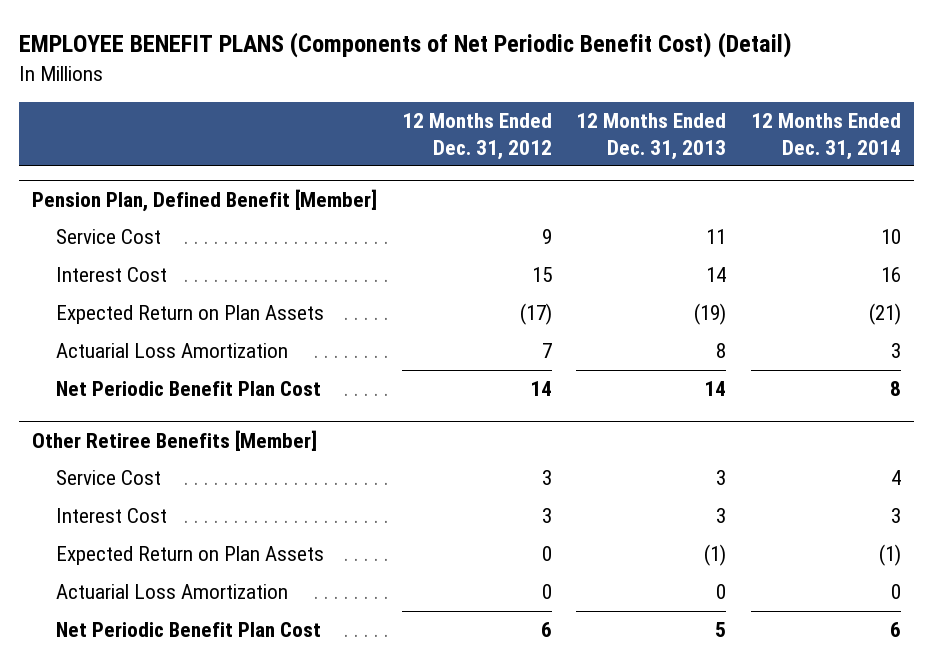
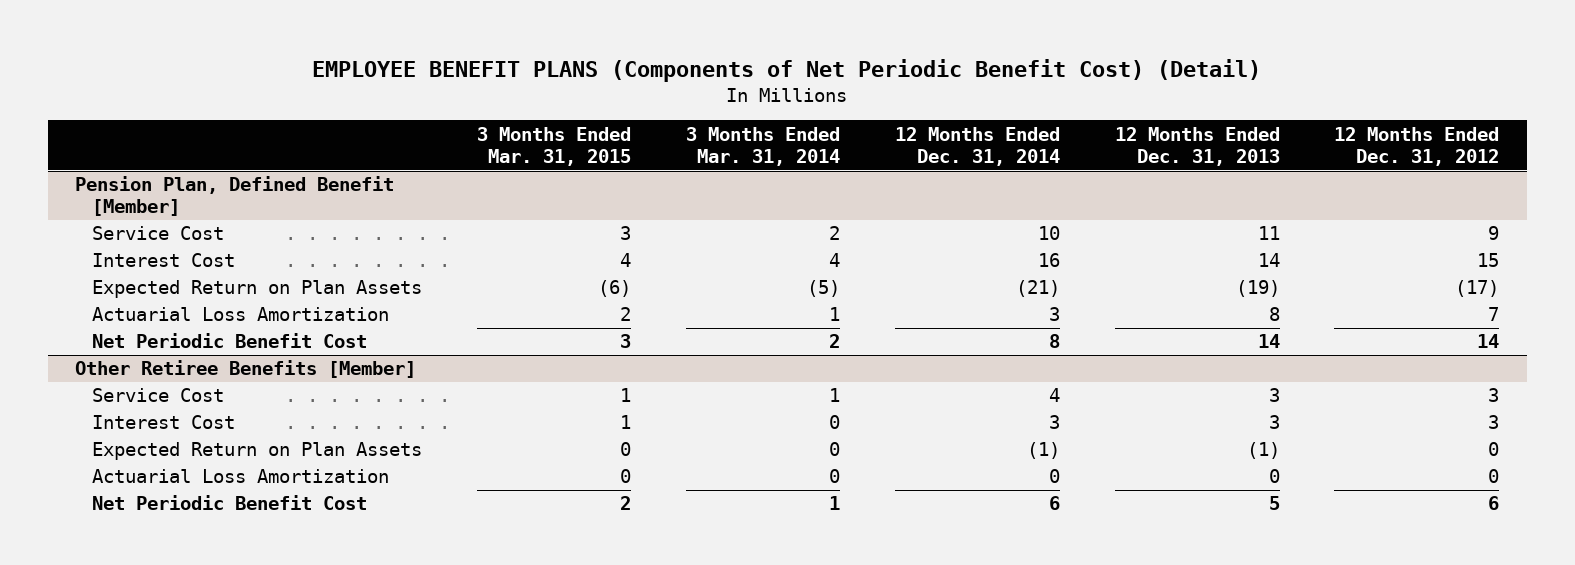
none -> [477,126,632,166] 3 Months Ended Mar. 31, 2015
none -> [686,126,841,166] 3 Months Ended Mar. 31, 2014
[55,381,321,397] Net Periodic Benefit Plan Cost -> [92,333,368,349] Net Periodic Benefit Cost
[55,622,321,638] Net Periodic Benefit Plan Cost -> [92,495,368,511] Net Periodic Benefit Cost

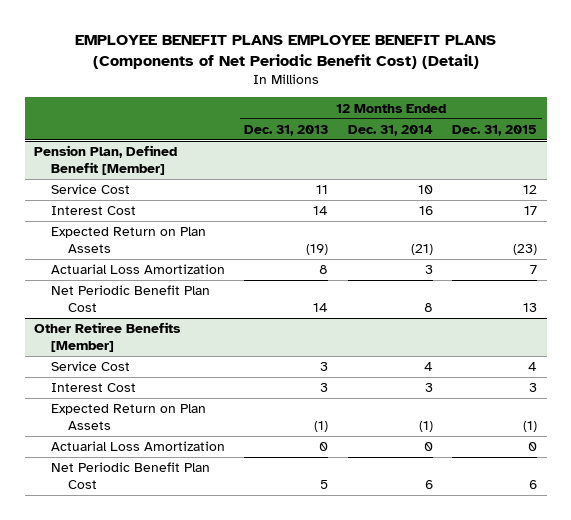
[312,58,1262,82] EMPLOYEE BENEFIT PLANS (Components of Net Periodic Benefit Cost) (Detail) -> [74,35,496,70] EMPLOYEE BENEFIT PLANS EMPLOYEE BENEFIT PLANS (Components of Net Periodic Benefit Cost) (Detail)
[477,126,632,166] 3 Months Ended Mar. 31, 2015 -> none
[686,126,841,166] 3 Months Ended Mar. 31, 2014 -> none
[1334,126,1500,166] 12 Months Ended Dec. 31, 2012 -> none
none -> [451,124,537,136] Dec. 31, 2015
[92,333,368,349] Net Periodic Benefit Cost -> [51,285,211,313] Net Periodic Benefit Plan Cost
[92,495,368,511] Net Periodic Benefit Cost -> [51,462,211,490] Net Periodic Benefit Plan Cost

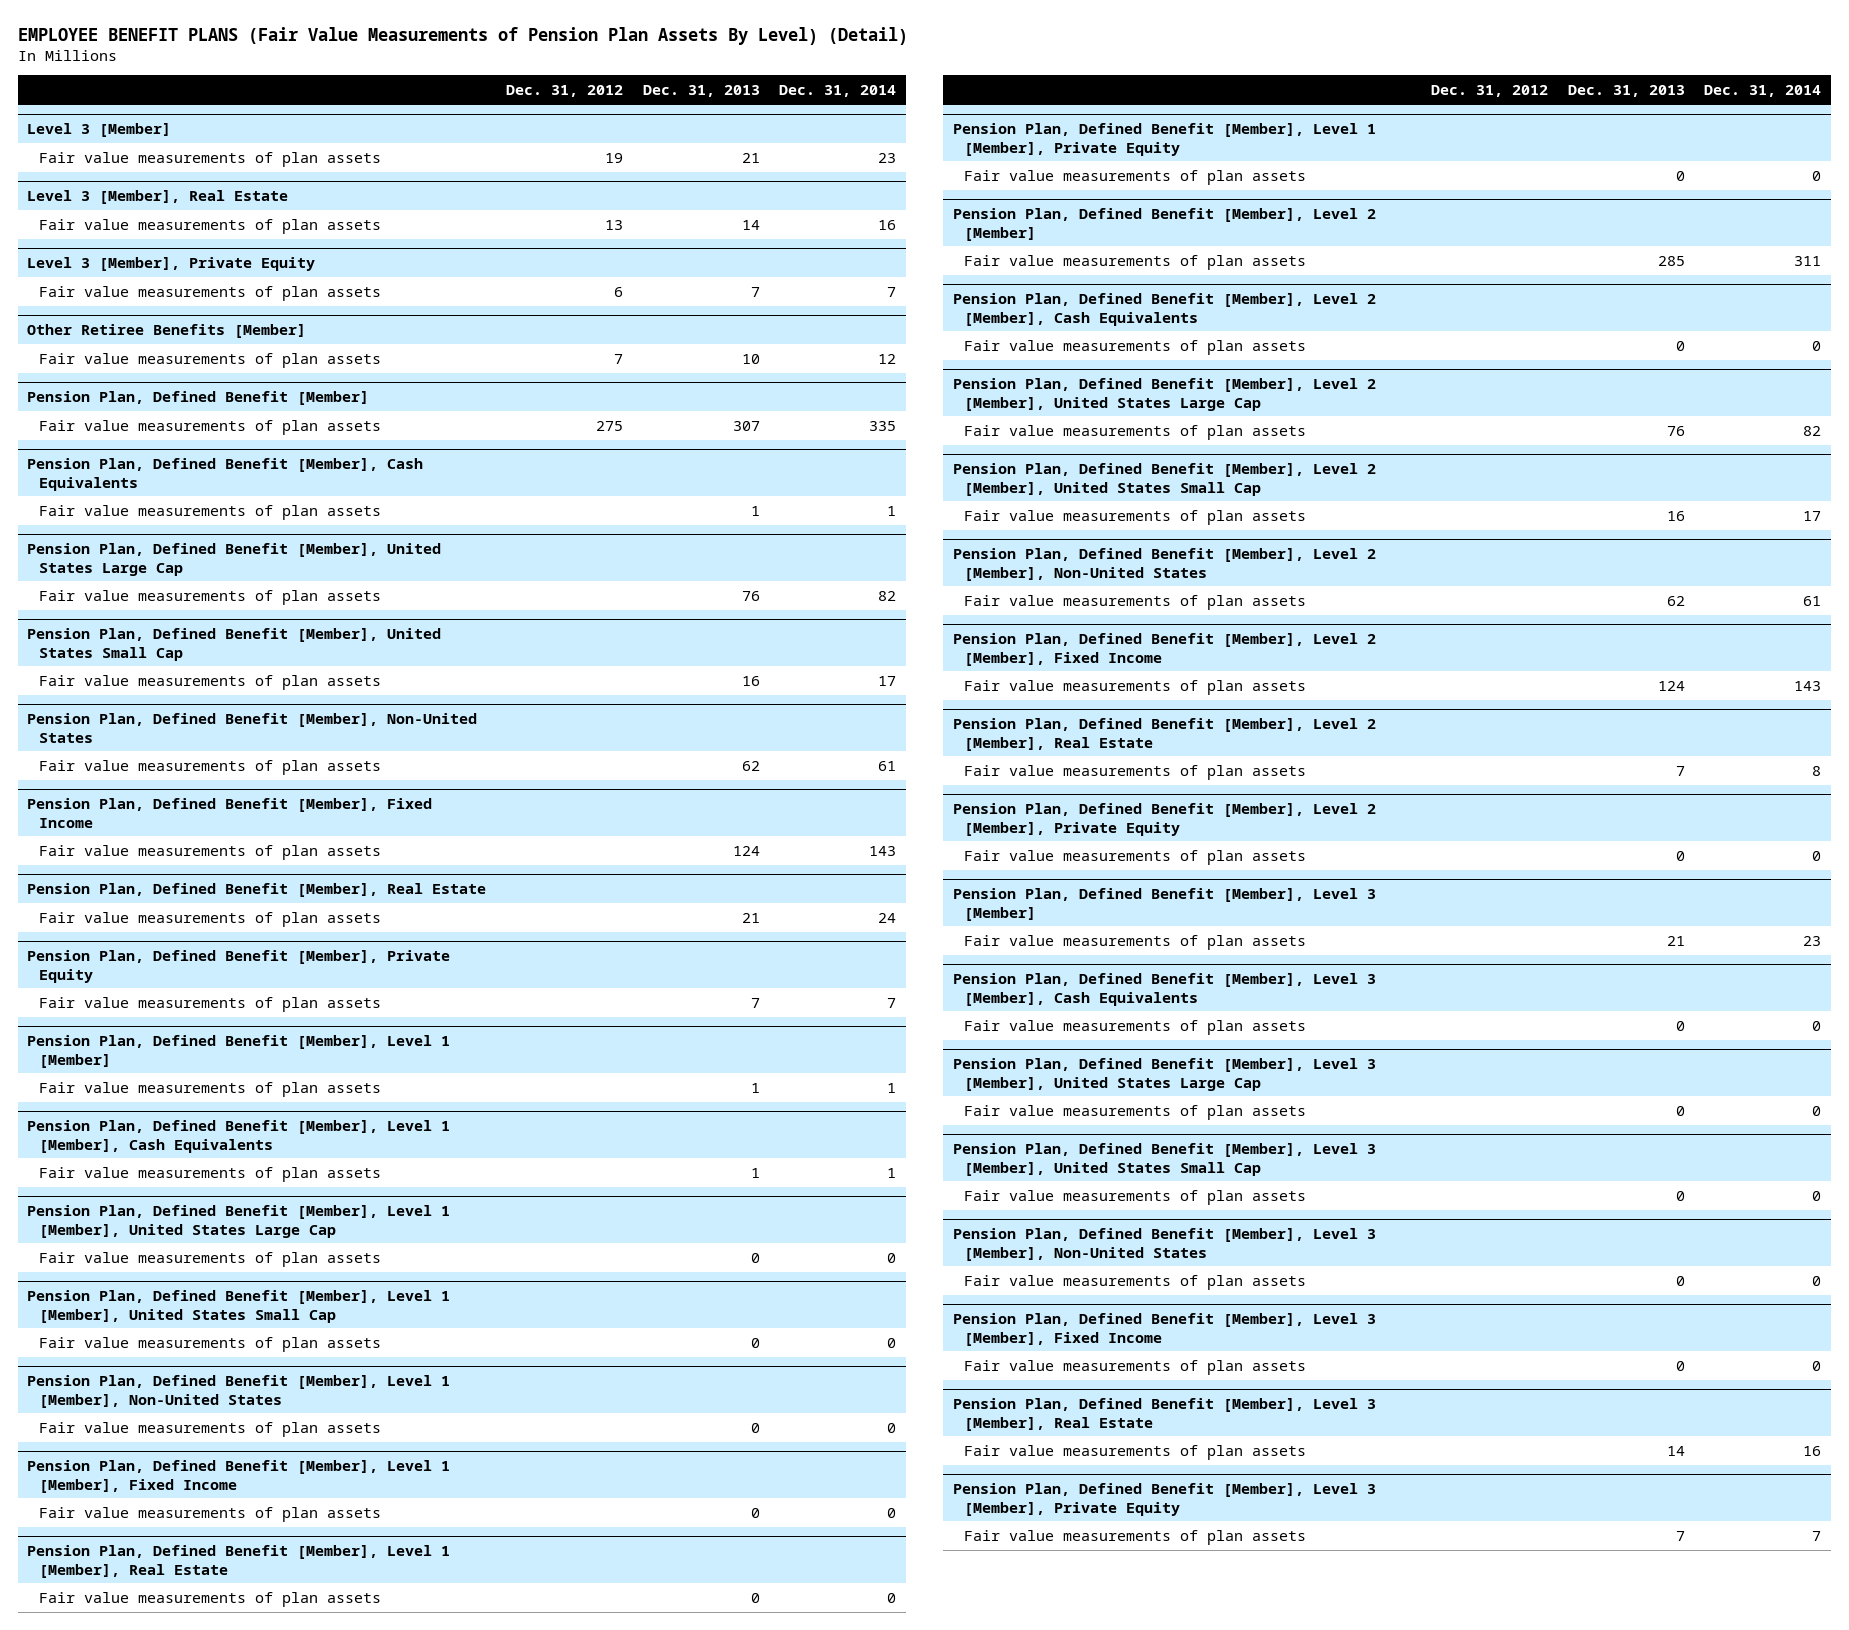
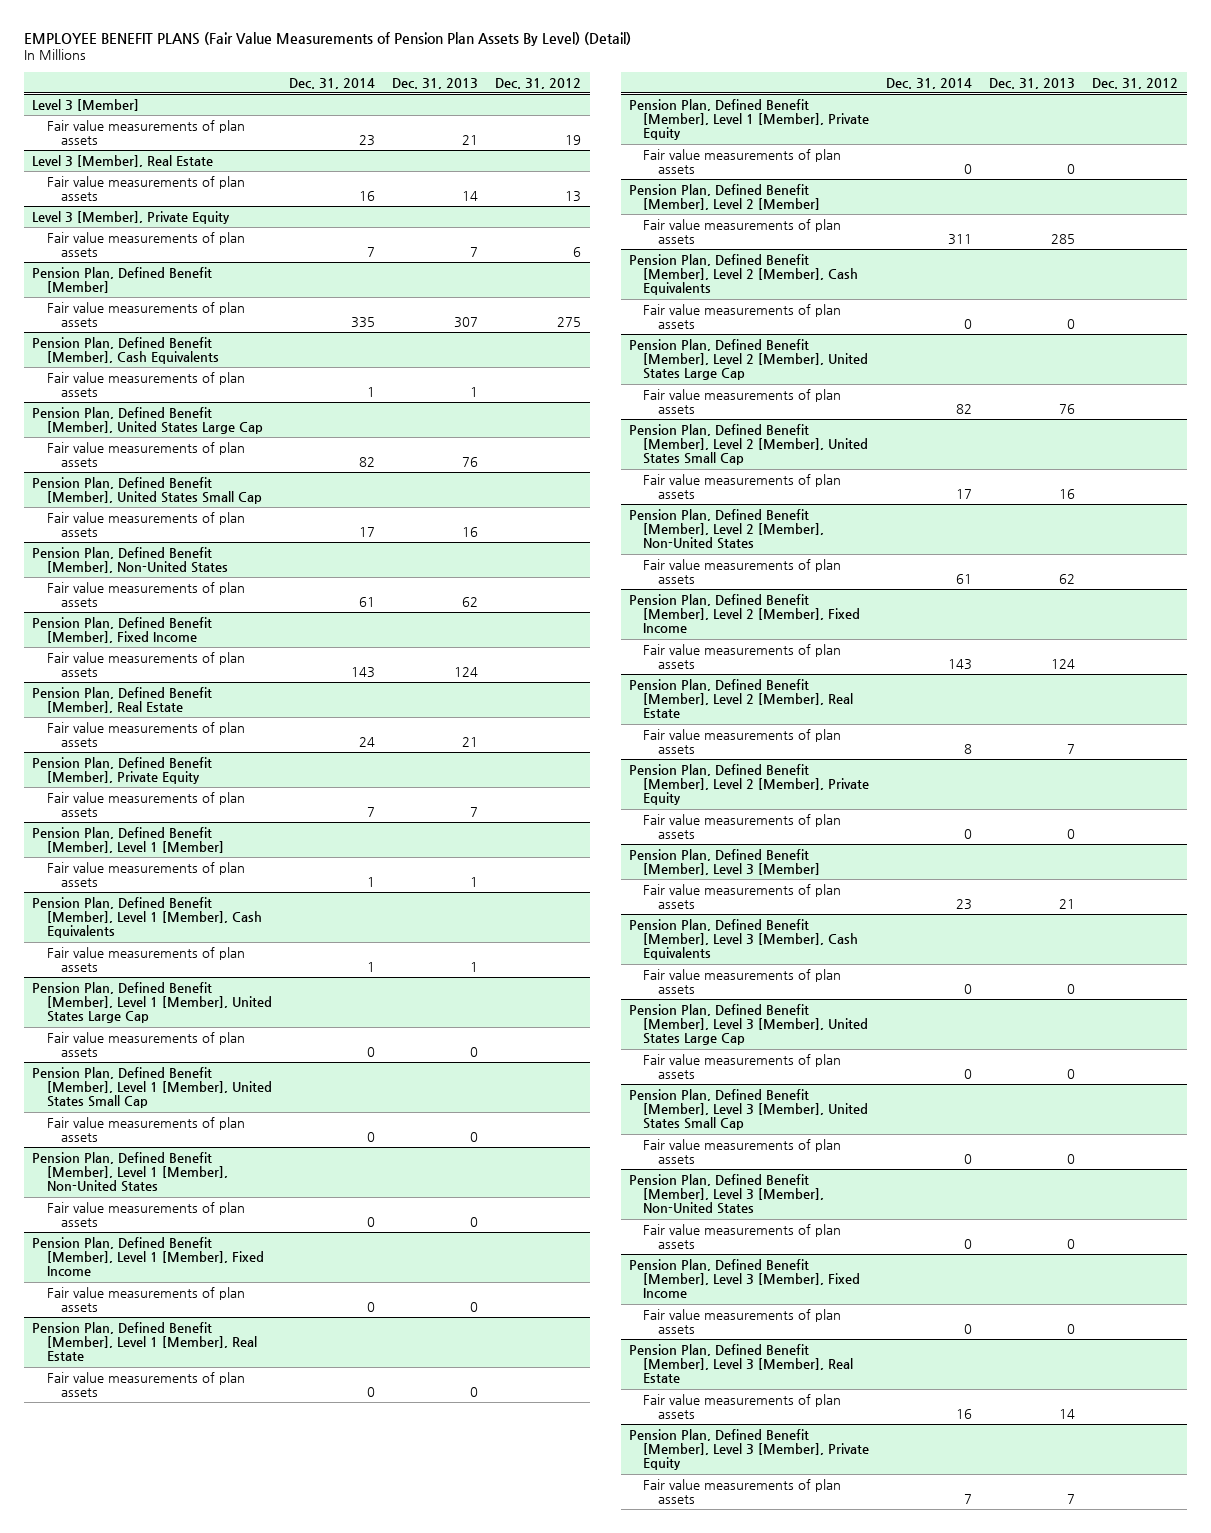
[27,323,307,338] Other Retiree Benefits [Member] -> none
[39,352,382,368] Fair value measurements of plan assets -> none

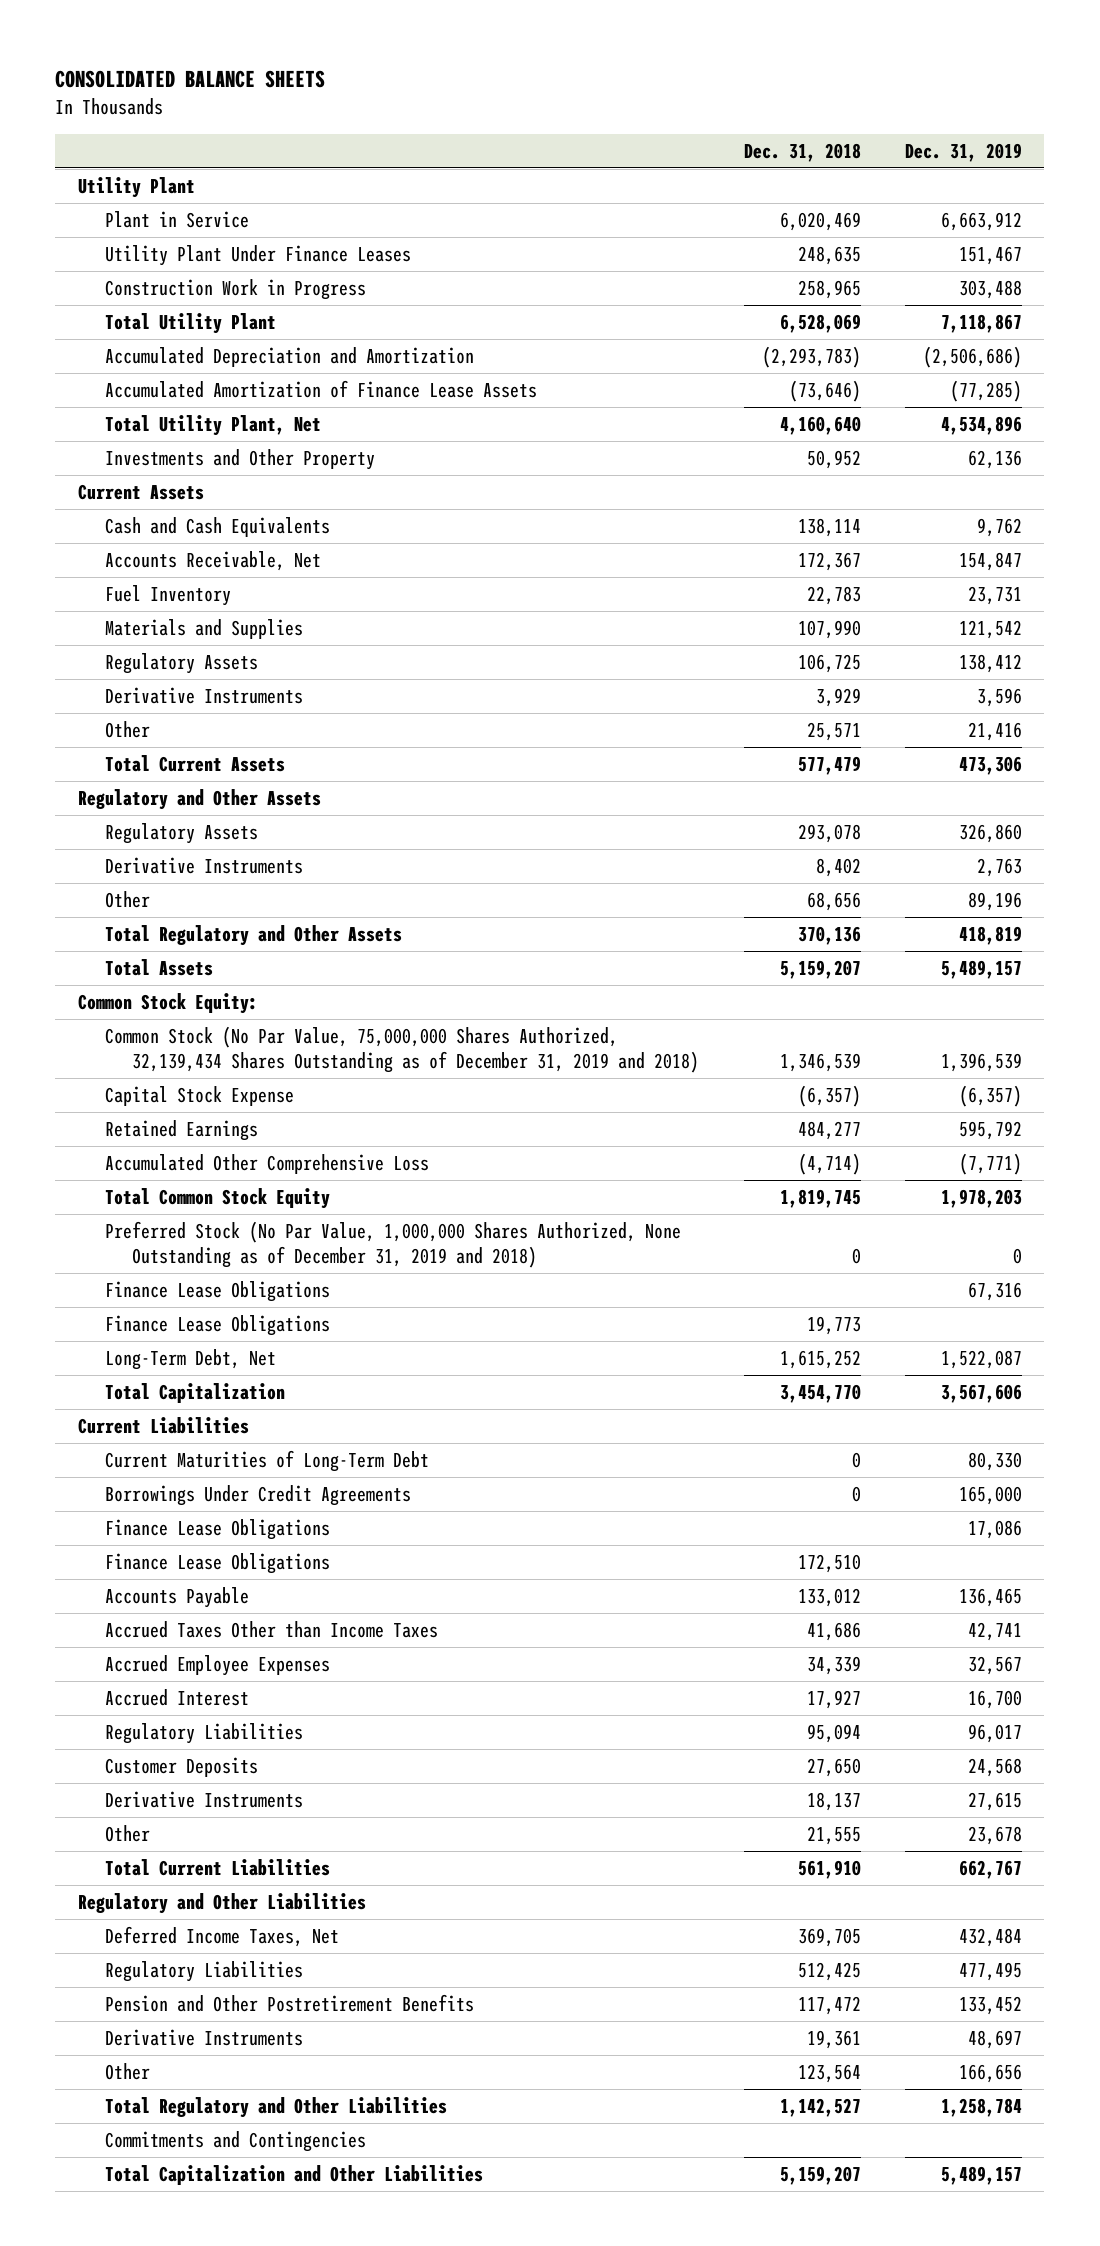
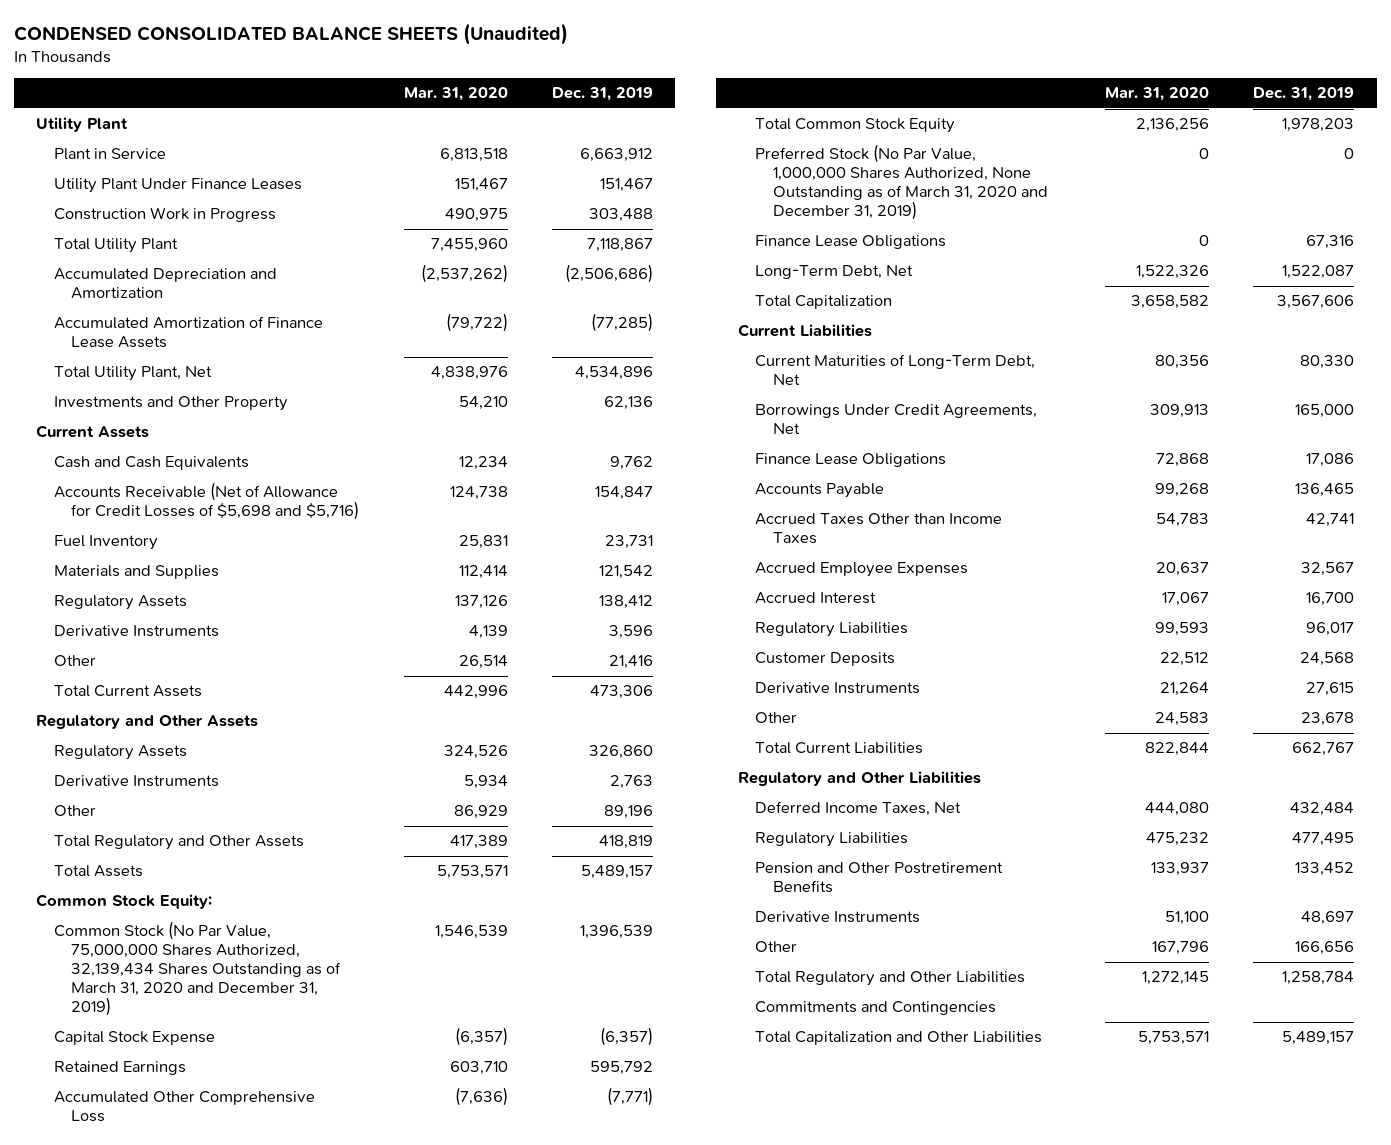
[55,69,326,88] CONSOLIDATED BALANCE SHEETS -> [14,22,569,45] CONDENSED CONSOLIDATED BALANCE SHEETS (Unaudited)
[743,142,861,162] Dec. 31, 2018 -> none
none -> [403,87,508,102] Mar. 31, 2020
[105,550,322,571] Accounts Receivable, Net -> [53,482,360,521] Accounts Receivable (Net of Allowance for Credit Losses of $5,698 and $5,716)
[105,1025,700,1074] Common Stock (No Par Value, 75,000,000 Shares Authorized, 32,139,434 Shares Outstanding as of December 31, 2019 and 2018) -> [53,921,342,1017] Common Stock (No Par Value, 75,000,000 Shares Authorized, 32,139,434 Shares Outstanding as of March 31, 2020 and December 31, 2019)
[105,1220,682,1269] Preferred Stock (No Par Value, 1,000,000 Shares Authorized, None Outstanding as of December 31, 2019 and 2018) -> [755,144,1048,221] Preferred Stock (No Par Value, 1,000,000 Shares Authorized, None Outstanding as of March 31, 2020 and December 31, 2019)
[105,1314,331,1336] Finance Lease Obligations -> none
[105,1449,430,1472] Current Maturities of Long-Term Debt -> [755,354,1036,386] Current Maturities of Long-Term Debt, Net
[105,1484,412,1506] Borrowings Under Credit Agreements -> [755,404,1038,435] Borrowings Under Credit Agreements, Net
[105,1552,331,1574] Finance Lease Obligations -> none

